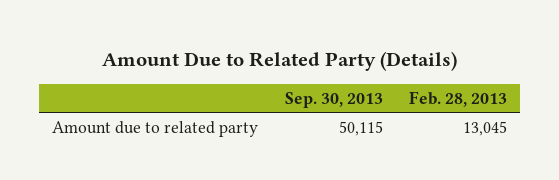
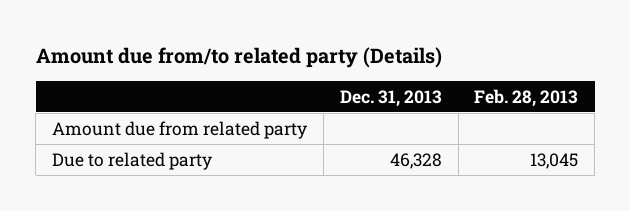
[101,51,457,72] Amount Due to Related Party (Details) -> [35,47,442,69] Amount due from/to related party (Details)
[284,91,383,108] Sep. 30, 2013 -> none
none -> [339,89,442,107] Dec. 31, 2013
none -> [52,120,308,139] Amount due from related party
[52,120,259,137] Amount due to related party -> [52,151,213,170] Due to related party

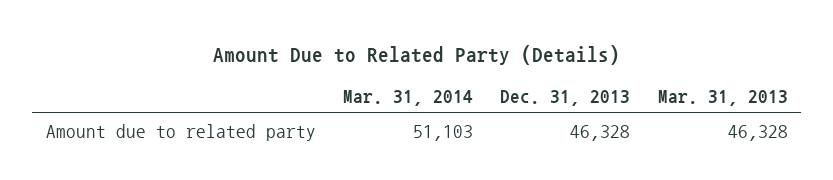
[35,47,442,69] Amount due from/to related party (Details) -> [212,44,620,65] Amount Due to Related Party (Details)
[474,88,579,107] Feb. 28, 2013 -> none
none -> [342,89,473,106] Mar. 31, 2014
none -> [657,89,788,106] Mar. 31, 2013
[52,120,308,139] Amount due from related party -> none
[52,151,213,170] Due to related party -> [45,123,316,141] Amount due to related party

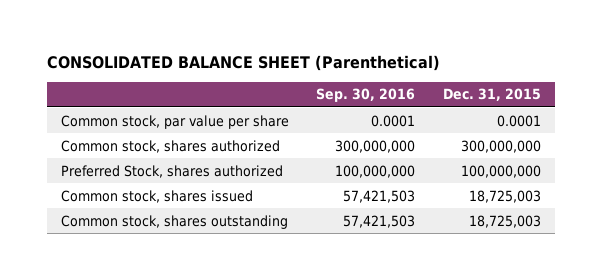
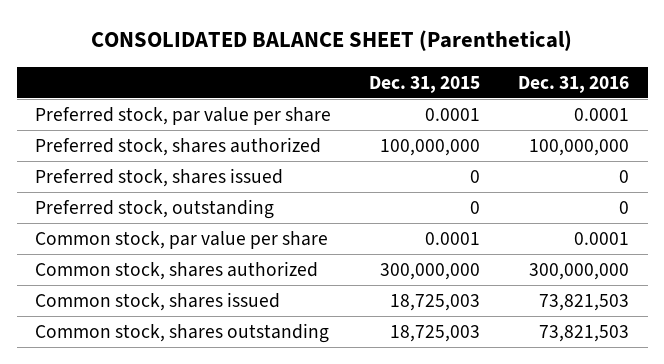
[316,88,416,103] Sep. 30, 2016 -> none
none -> [517,75,629,93] Dec. 31, 2016
none -> [35,106,332,125] Preferred stock, par value per share
none -> [35,136,322,156] Preferred stock, shares authorized
none -> [35,167,284,187] Preferred stock, shares issued
none -> [35,198,275,219] Preferred stock, outstanding
[60,164,283,178] Preferred Stock, shares authorized -> none

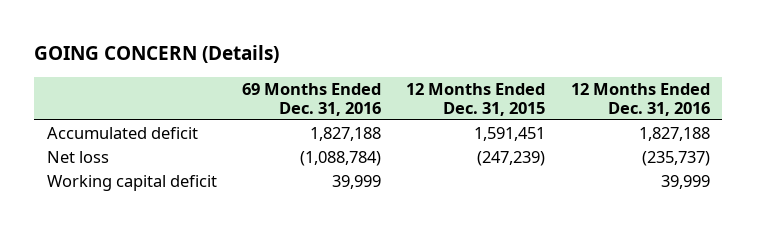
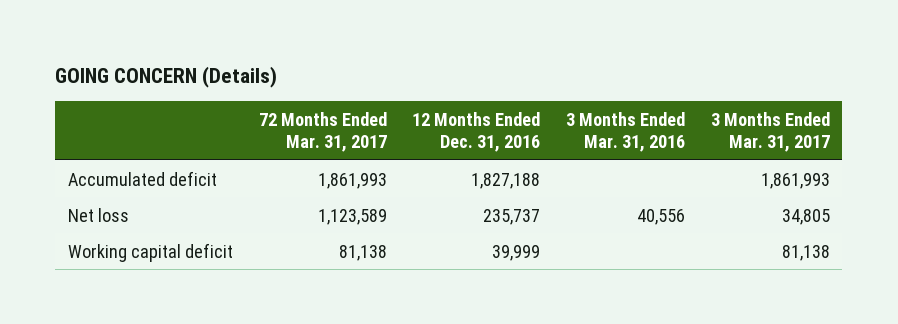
[242,82,382,116] 69 Months Ended Dec. 31, 2016 -> none
[406,82,546,116] 12 Months Ended Dec. 31, 2015 -> none
none -> [258,111,387,152] 72 Months Ended Mar. 31, 2017
none -> [565,111,685,152] 3 Months Ended Mar. 31, 2016
none -> [710,111,830,152] 3 Months Ended Mar. 31, 2017
[641,151,710,167] (235,737) -> [483,208,541,225] 235,737

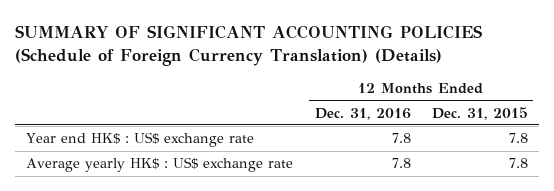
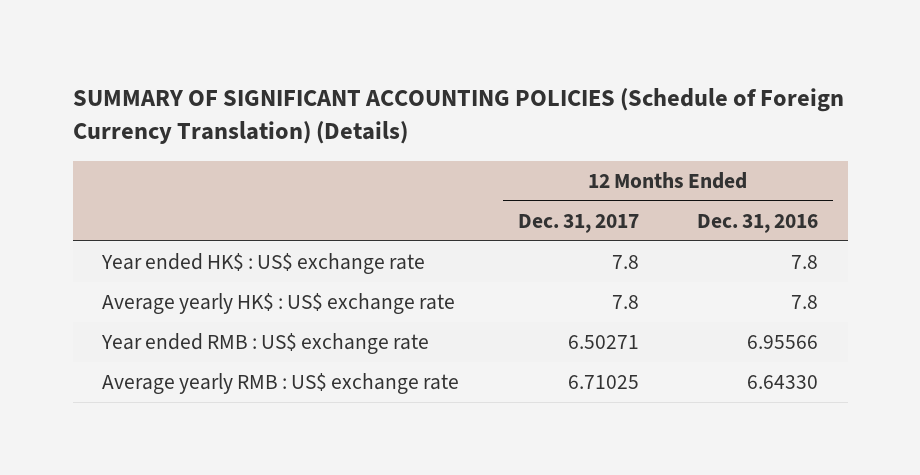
[431,106,528,120] Dec. 31, 2015 -> none
none -> [517,213,639,233] Dec. 31, 2017
[26,132,255,148] Year end HK$ : US$ exchange rate -> [101,253,426,275] Year ended HK$ : US$ exchange rate
none -> [101,333,430,355] Year ended RMB : US$ exchange rate
none -> [102,373,460,395] Average yearly RMB : US$ exchange rate

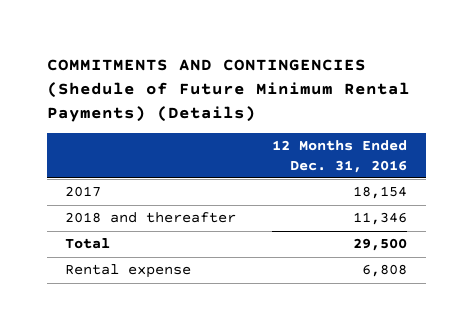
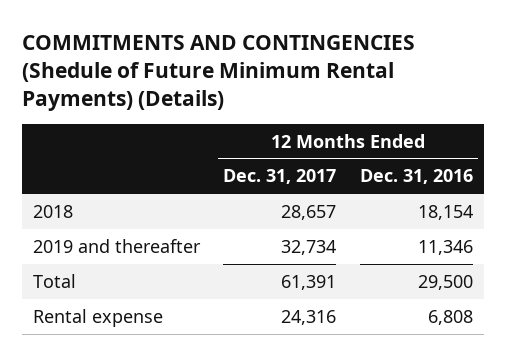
none -> [223,169,337,185] Dec. 31, 2017
[64,186,101,198] 2017 -> [33,204,74,218] 2018
[64,212,236,224] 2018 and thereafter -> [33,238,202,253] 2019 and thereafter

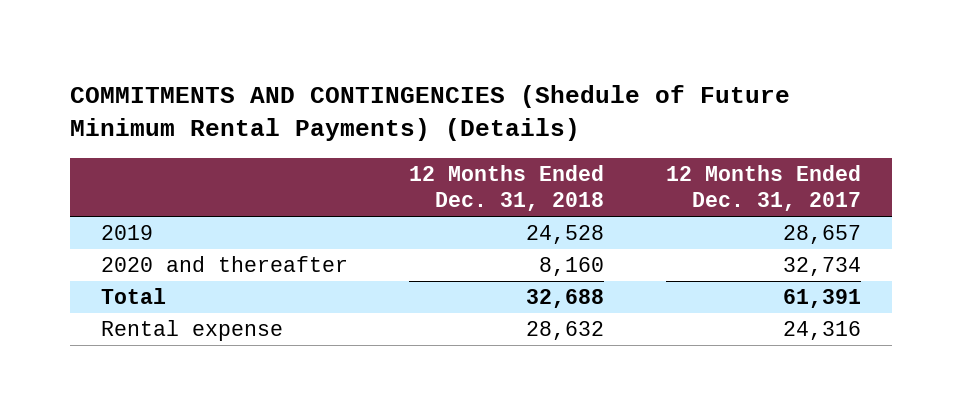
[359,169,473,185] Dec. 31, 2016 -> none
none -> [409,165,605,212] 12 Months Ended Dec. 31, 2018
[33,204,74,218] 2018 -> [100,225,153,241] 2019
[33,238,202,253] 2019 and thereafter -> [100,256,348,273] 2020 and thereafter

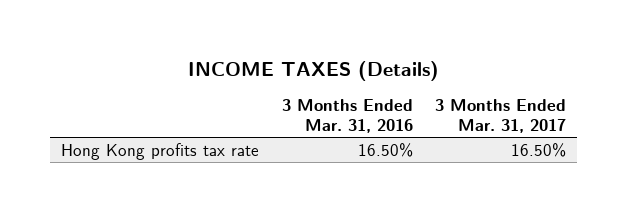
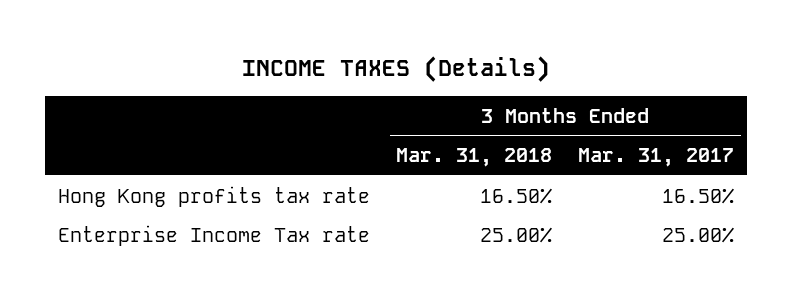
[281,99,413,134] 3 Months Ended Mar. 31, 2016 -> none
none -> [396,147,553,167] Mar. 31, 2018
none -> [58,224,371,246] Enterprise Income Tax rate

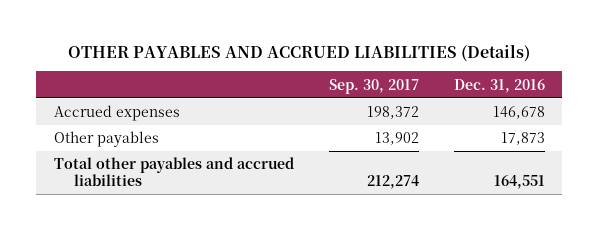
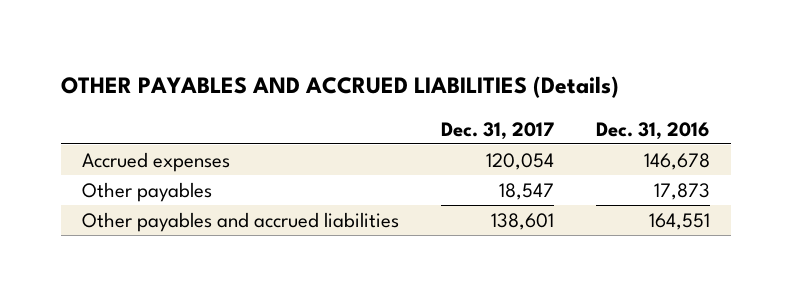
[328,78,419,94] Sep. 30, 2017 -> none
none -> [440,121,554,140] Dec. 31, 2017
[53,157,294,186] Total other payables and accrued liabilities -> [82,211,400,232] Other payables and accrued liabilities

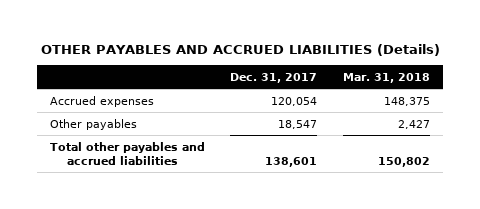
[595,121,710,140] Dec. 31, 2016 -> none
none -> [342,72,430,83] Mar. 31, 2018
[82,211,400,232] Other payables and accrued liabilities -> [49,141,205,165] Total other payables and accrued liabilities

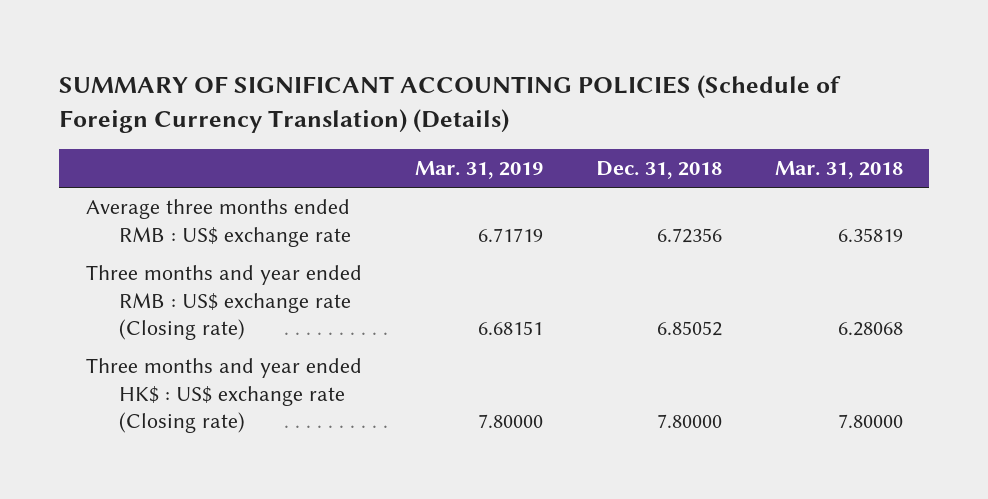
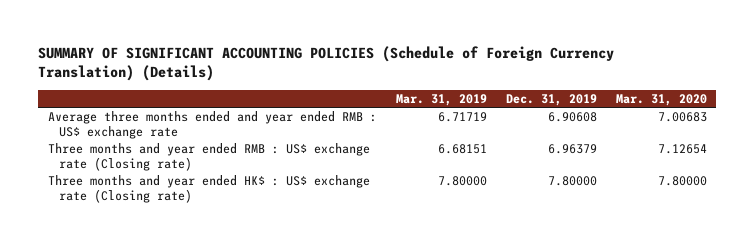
[595,160,722,179] Dec. 31, 2018 -> none
[774,160,903,179] Mar. 31, 2018 -> none
none -> [505,93,597,106] Dec. 31, 2019
none -> [615,93,707,106] Mar. 31, 2020
[85,199,351,247] Average three months ended RMB : US$ exchange rate -> [47,111,377,139] Average three months ended and year ended RMB : US$ exchange rate

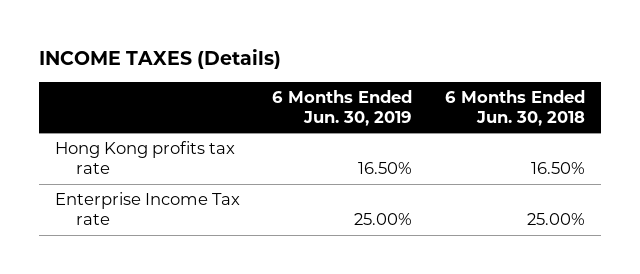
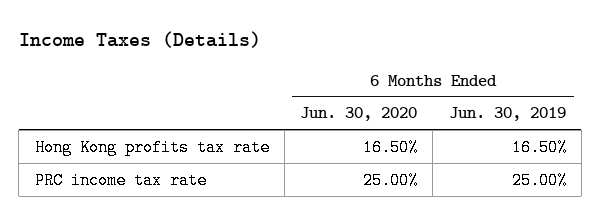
[39,48,282,69] INCOME TAXES (Details) -> [18,31,261,49] Income Taxes (Details)
[444,89,585,127] 6 Months Ended Jun. 30, 2018 -> none
none -> [300,107,418,122] Jun. 30, 2020
[55,191,241,226] Enterprise Income Tax rate -> [34,171,207,189] PRC income tax rate

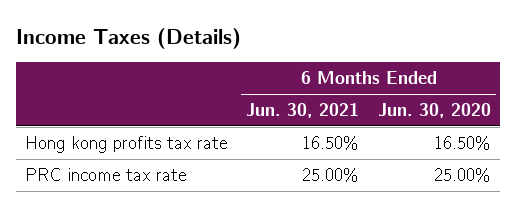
[448,107,566,122] Jun. 30, 2019 -> none
none -> [246,103,360,119] Jun. 30, 2021
[34,138,270,156] Hong Kong profits tax rate -> [25,136,228,154] Hong kong profits tax rate

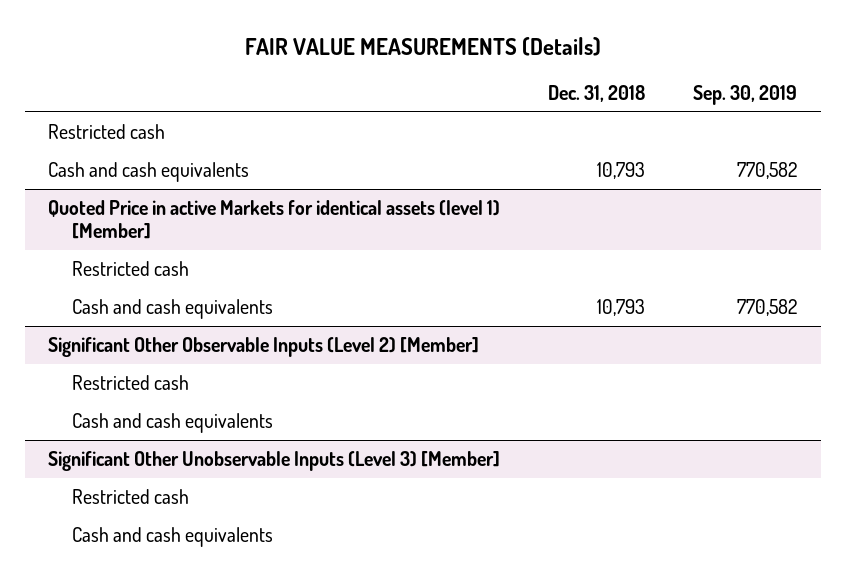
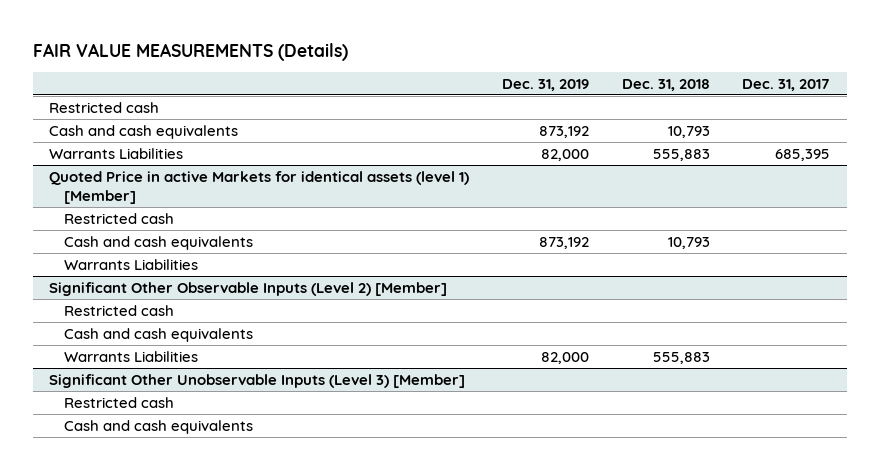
[692,84,797,105] Sep. 30, 2019 -> none
none -> [502,78,590,91] Dec. 31, 2019
none -> [742,78,831,91] Dec. 31, 2017
none -> [49,147,184,159] Warrants Liabilities
none -> [63,258,198,270] Warrants Liabilities
none -> [63,350,198,362] Warrants Liabilities

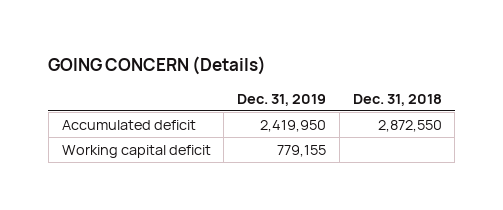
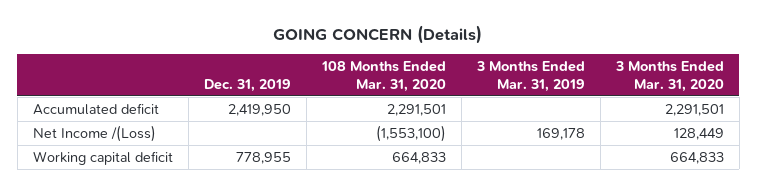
[352,93,442,106] Dec. 31, 2018 -> none
none -> [320,60,446,92] 108 Months Ended Mar. 31, 2020
none -> [475,60,585,92] 3 Months Ended Mar. 31, 2019
none -> [614,60,724,92] 3 Months Ended Mar. 31, 2020
none -> [32,124,156,142] Net Income /(Loss)
[277,144,327,157] 779,155 -> [235,151,291,164] 778,955

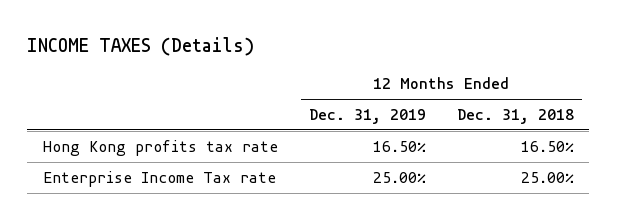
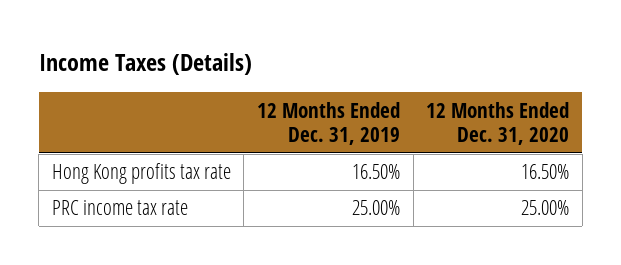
[27,37,255,57] INCOME TAXES (Details) -> [38,53,252,76] Income Taxes (Details)
[456,109,574,125] Dec. 31, 2018 -> none
none -> [426,101,570,146] 12 Months Ended Dec. 31, 2020
[42,170,276,187] Enterprise Income Tax rate -> [51,200,188,216] PRC income tax rate

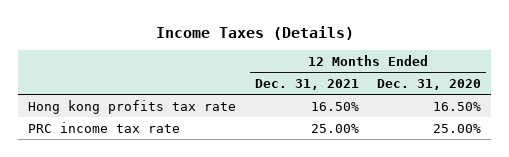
[257,101,401,146] 12 Months Ended Dec. 31, 2019 -> none
none -> [254,79,359,91] Dec. 31, 2021
[51,163,231,185] Hong Kong profits tax rate -> [27,99,236,114] Hong kong profits tax rate

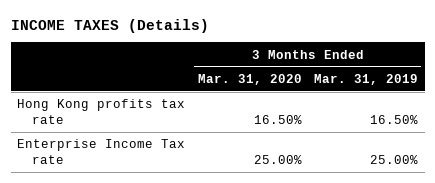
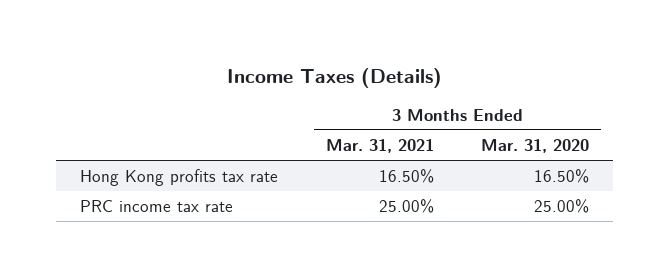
[10,18,209,33] INCOME TAXES (Details) -> [226,67,442,88] Income Taxes (Details)
[314,73,419,85] Mar. 31, 2019 -> none
none -> [325,139,434,154] Mar. 31, 2021
[16,139,185,165] Enterprise Income Tax rate -> [80,200,234,213] PRC income tax rate

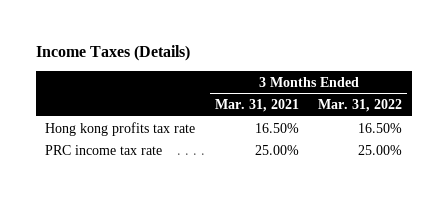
[481,139,590,154] Mar. 31, 2020 -> none
none -> [318,98,403,112] Mar. 31, 2022
[80,169,279,187] Hong Kong profits tax rate -> [45,121,196,136] Hong kong profits tax rate

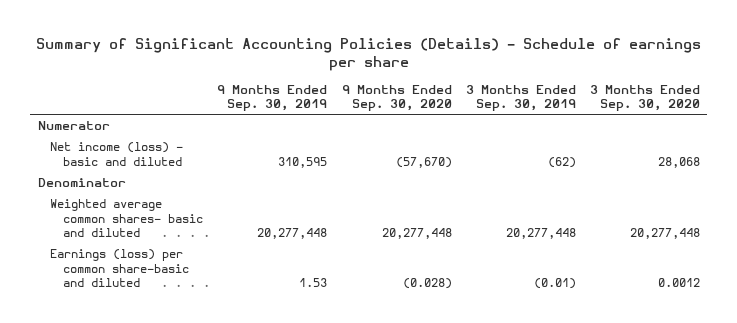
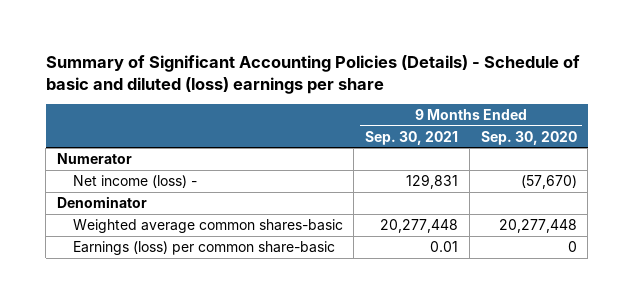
[35,37,701,72] Summary of Significant Accounting Policies (Details) - Schedule of earnings per share -> [45,54,580,94] Summary of Significant Accounting Policies (Details) - Schedule of basic and diluted (loss) earnings per share
[217,84,328,112] 9 Months Ended Sep. 30, 2019 -> none
[465,84,576,112] 3 Months Ended Sep. 30, 2019 -> none
[589,84,700,112] 3 Months Ended Sep. 30, 2020 -> none
none -> [365,130,459,145] Sep. 30, 2021
[50,142,184,166] Net income (loss) - basic and diluted -> [72,174,197,188] Net income (loss) -
[50,199,204,238] Weighted average common shares- basic and diluted -> [72,218,343,233] Weighted average common shares-basic
[50,249,190,288] Earnings (loss) per common share-basic and diluted -> [72,240,335,255] Earnings (loss) per common share-basic
[402,278,452,290] (0.028) -> [567,240,577,252] 0

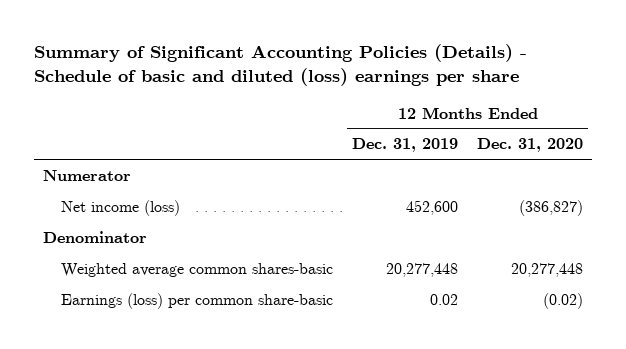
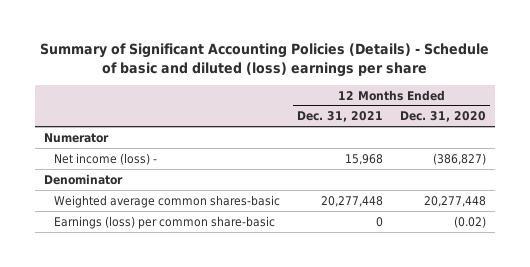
[352,138,459,153] Dec. 31, 2019 -> none
none -> [296,111,383,123] Dec. 31, 2021
[61,199,181,216] Net income (loss) -> [53,152,157,165] Net income (loss) -

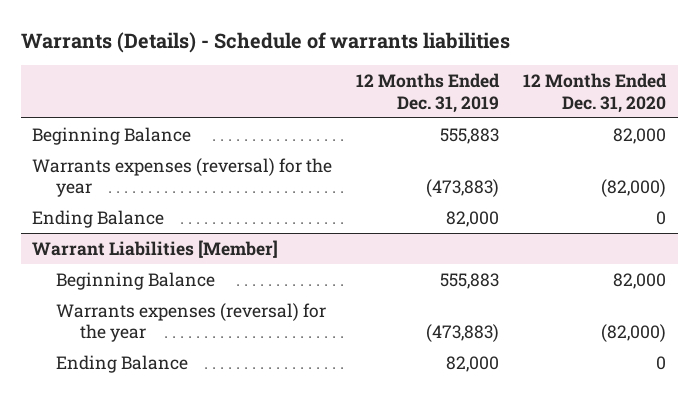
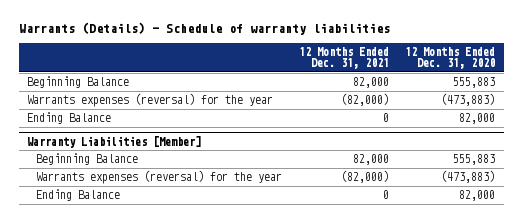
[20,31,510,53] Warrants (Details) - Schedule of warrants liabilities -> [19,22,391,36] Warrants (Details) - Schedule of warranty liabilities
[356,73,501,113] 12 Months Ended Dec. 31, 2019 -> none
none -> [298,46,389,70] 12 Months Ended Dec. 31, 2021
[613,127,667,144] 82,000 -> [453,77,496,89] 555,883
[601,179,667,198] (82,000) -> [441,93,496,107] (473,883)
[656,210,667,225] 0 -> [459,113,496,125] 82,000
[32,239,279,258] Warrant Liabilities [Member] -> [27,135,202,148] Warranty Liabilities [Member]
[613,272,667,289] 82,000 -> [453,154,496,166] 555,883
[601,324,667,343] (82,000) -> [441,170,496,184] (473,883)
[656,355,667,370] 0 -> [459,190,496,202] 82,000

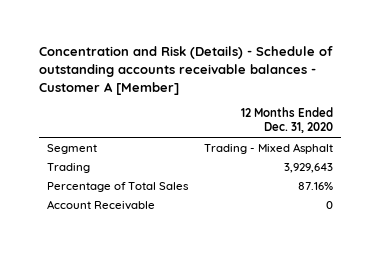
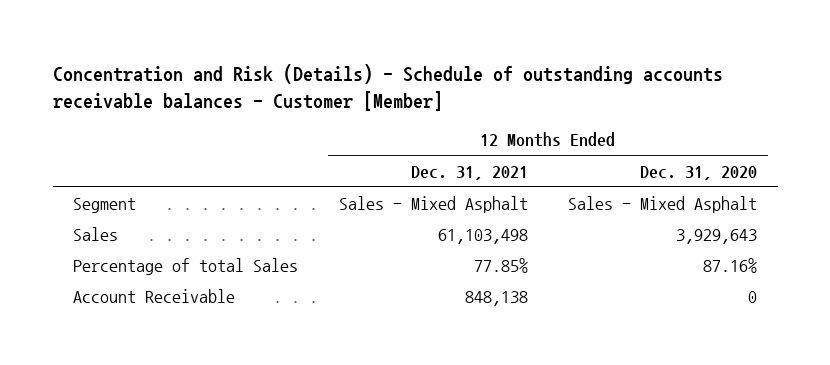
[38,46,333,95] Concentration and Risk (Details) - Schedule of outstanding accounts receivable balances - Customer A [Member] -> [52,63,723,111] Concentration and Risk (Details) - Schedule of outstanding accounts receivable balances - Customer [Member]
none -> [410,165,528,180] Dec. 31, 2021
[203,142,333,154] Trading - Mixed Asphalt -> [568,196,758,214] Sales - Mixed Asphalt
[46,162,90,173] Trading -> [72,227,118,242] Sales
[46,181,189,192] Percentage of Total Sales -> [72,258,298,276] Percentage of total Sales

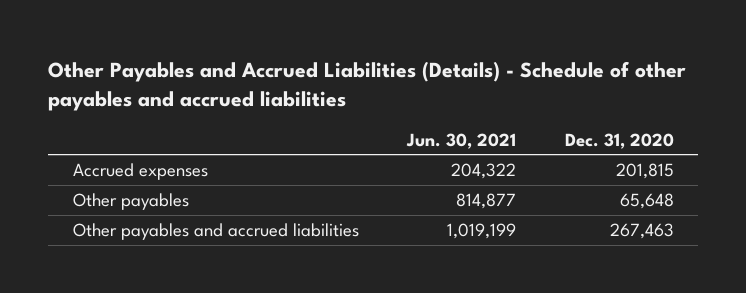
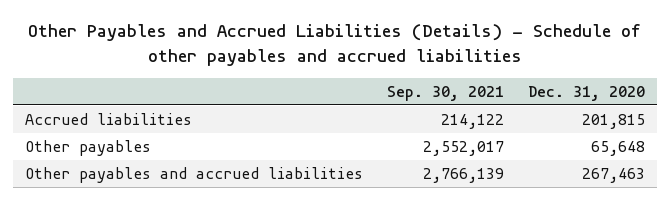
[406,132,517,149] Jun. 30, 2021 -> none
none -> [386,85,504,101] Sep. 30, 2021
[72,162,208,180] Accrued expenses -> [24,112,192,125] Accrued liabilities

